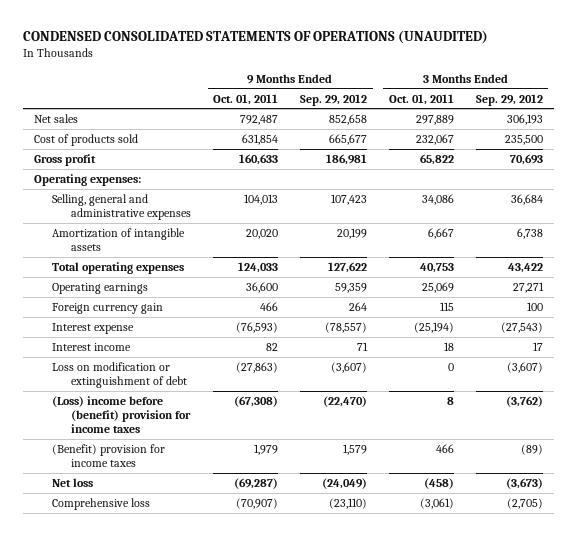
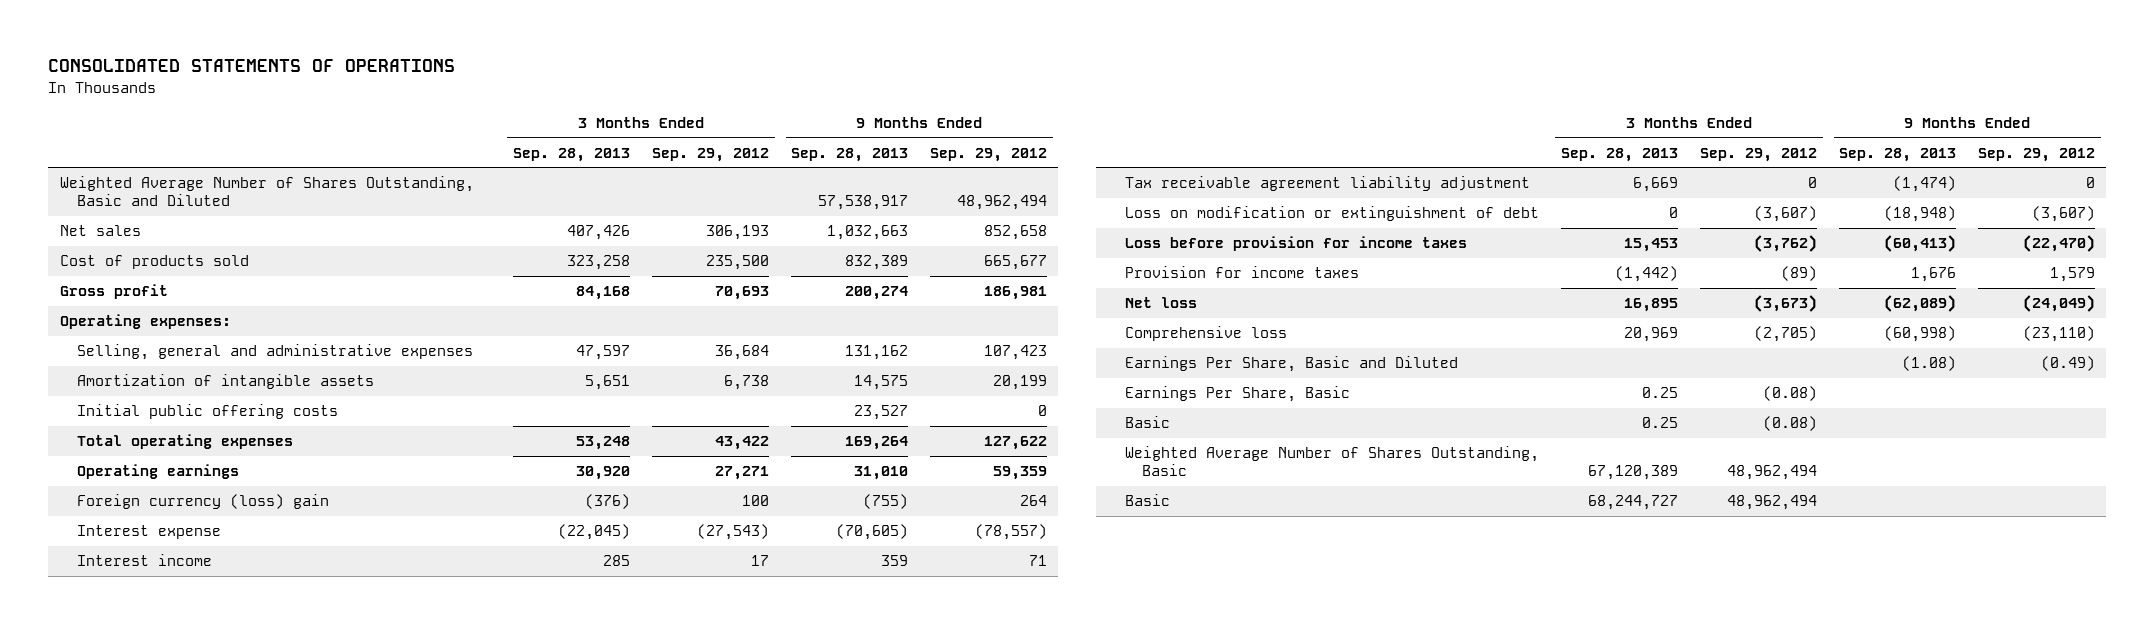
[22,30,488,45] CONDENSED CONSOLIDATED STATEMENTS OF OPERATIONS (UNAUDITED) -> [48,59,456,73] CONSOLIDATED STATEMENTS OF OPERATIONS
[213,93,279,105] Oct. 01, 2011 -> none
[388,93,454,105] Oct. 01, 2011 -> none
none -> [512,147,630,162] Sep. 28, 2013
none -> [791,147,909,162] Sep. 28, 2013
none -> [59,176,474,207] Weighted Average Number of Shares Outstanding, Basic and Diluted
none -> [76,404,338,420] Initial public offering costs
[52,302,164,314] Foreign currency gain -> [76,494,329,510] Foreign currency (loss) gain
none -> [1124,176,1530,192] Tax receivable agreement liability adjustment
[52,395,192,434] (Loss) income before (benefit) provision for income taxes -> [1124,236,1467,252] Loss before provision for income taxes
[52,443,166,468] (Benefit) provision for income taxes -> [1124,266,1359,279] Provision for income taxes
none -> [1124,356,1458,373] Earnings Per Share, Basic and Diluted
none -> [1124,386,1350,403] Earnings Per Share, Basic
none -> [1124,416,1170,429] Basic
none -> [1124,446,1539,477] Weighted Average Number of Shares Outstanding, Basic
none -> [1124,494,1170,507] Basic

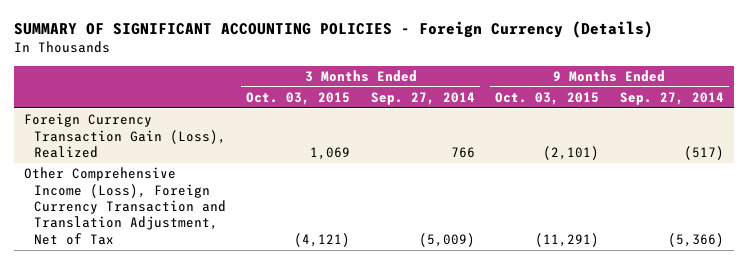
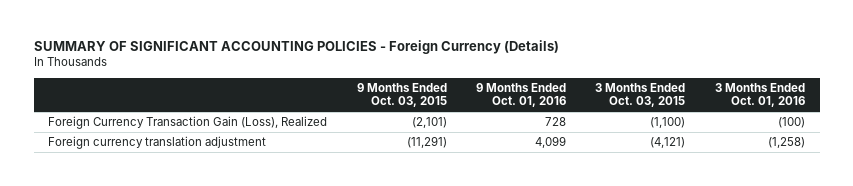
[370,91,475,105] Sep. 27, 2014 -> none
[619,91,724,105] Sep. 27, 2014 -> none
none -> [476,82,567,108] 9 Months Ended Oct. 01, 2016
none -> [714,82,805,108] 3 Months Ended Oct. 01, 2016
[310,146,351,160] 1,069 -> [650,116,686,128] (1,100)
[23,167,227,245] Other Comprehensive Income (Loss), Foreign Currency Transaction and Translation Adjustment, Net of Tax -> [48,135,267,149] Foreign currency translation adjustment

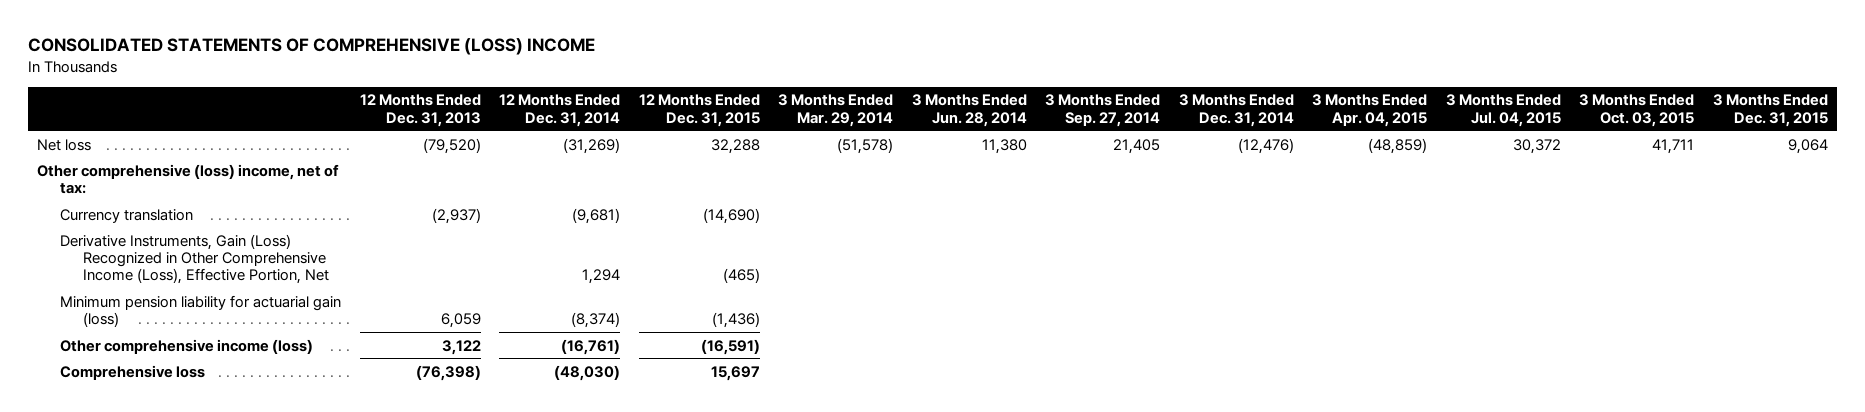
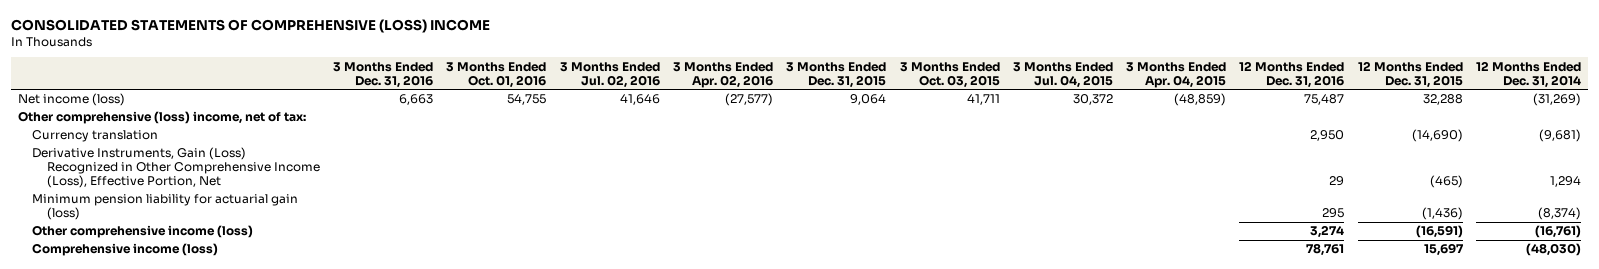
[359,94,481,127] 12 Months Ended Dec. 31, 2013 -> none
[778,94,894,127] 3 Months Ended Mar. 29, 2014 -> none
[911,94,1027,127] 3 Months Ended Jun. 28, 2014 -> none
[1045,94,1161,127] 3 Months Ended Sep. 27, 2014 -> none
[1178,94,1294,127] 3 Months Ended Dec. 31, 2014 -> none
none -> [333,61,434,88] 3 Months Ended Dec. 31, 2016
none -> [446,61,547,88] 3 Months Ended Oct. 01, 2016
none -> [559,61,660,88] 3 Months Ended Jul. 02, 2016
none -> [673,61,774,88] 3 Months Ended Apr. 02, 2016
none -> [1239,60,1345,88] 12 Months Ended Dec. 31, 2016
[37,138,92,151] Net loss -> [17,93,125,107] Net income (loss)
[60,364,206,380] Comprehensive loss -> [32,243,219,257] Comprehensive income (loss)

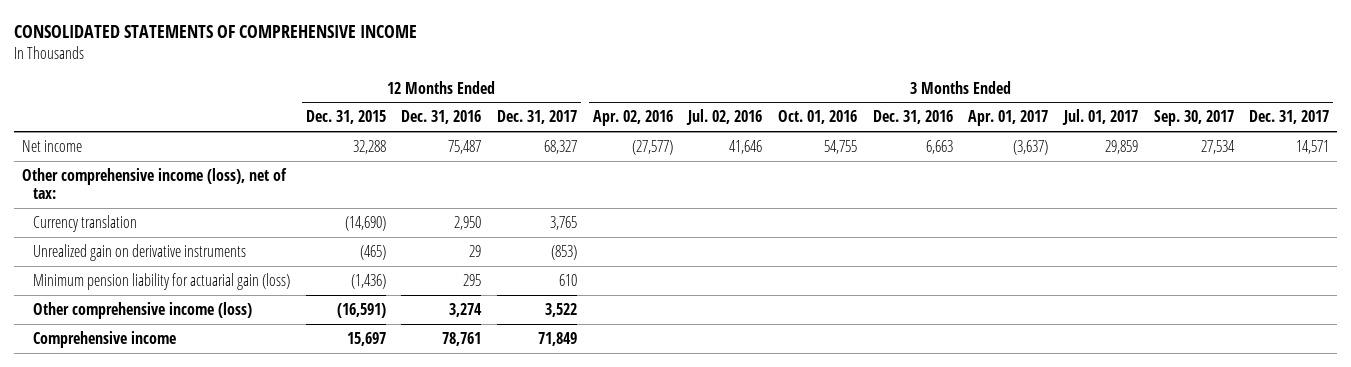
[11,18,491,33] CONSOLIDATED STATEMENTS OF COMPREHENSIVE (LOSS) INCOME -> [14,25,418,39] CONSOLIDATED STATEMENTS OF COMPREHENSIVE INCOME
[786,61,887,88] 3 Months Ended Dec. 31, 2015 -> none
[899,61,1000,88] 3 Months Ended Oct. 03, 2015 -> none
[1012,61,1113,88] 3 Months Ended Jul. 04, 2015 -> none
[1126,61,1227,88] 3 Months Ended Apr. 04, 2015 -> none
[1476,60,1582,88] 12 Months Ended Dec. 31, 2014 -> none
none -> [497,110,578,125] Dec. 31, 2017
none -> [968,110,1049,127] Apr. 01, 2017
none -> [1061,109,1138,126] Jul. 01, 2017
none -> [1153,110,1234,127] Sep. 30, 2017
none -> [1249,110,1330,125] Dec. 31, 2017
[17,93,125,107] Net income (loss) -> [22,139,83,152] Net income
[17,111,306,125] Other comprehensive (loss) income, net of tax: -> [22,167,288,200] Other comprehensive income (loss), net of tax:
[32,147,320,188] Derivative Instruments, Gain (Loss) Recognized in Other Comprehensive Income (Loss), Effective Portion, Net -> [33,243,247,261] Unrealized gain on derivative instruments
[32,243,219,257] Comprehensive income (loss) -> [33,330,177,348] Comprehensive income

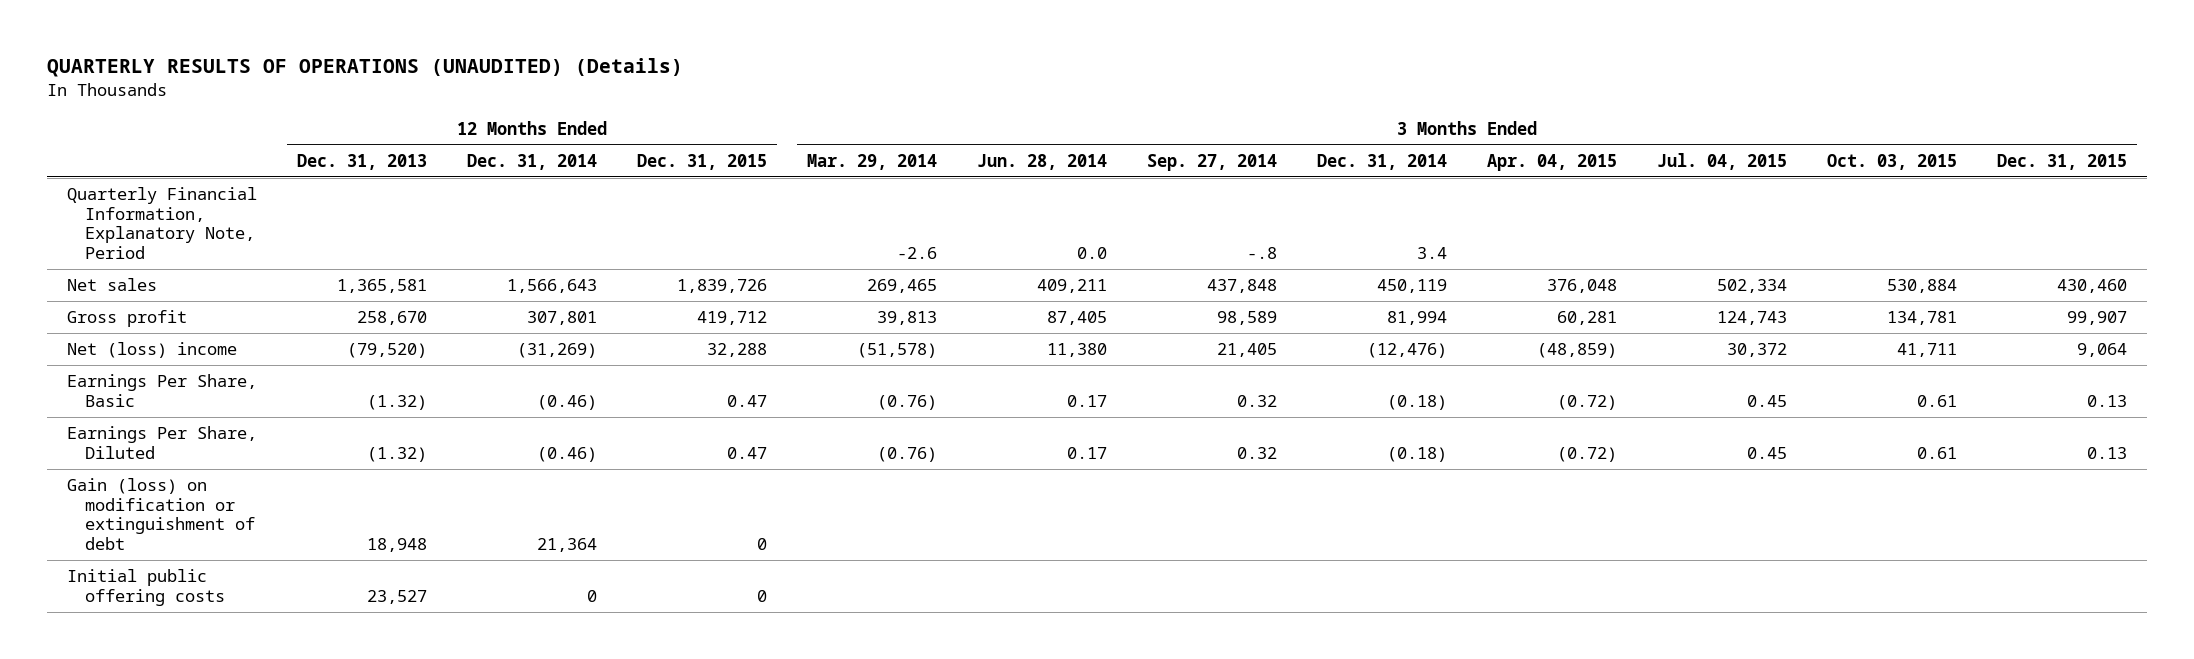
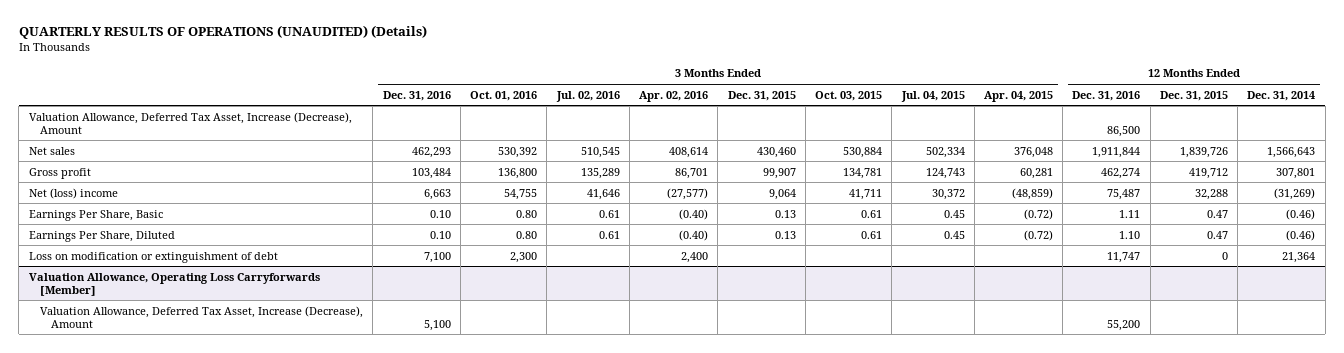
[296,153,427,170] Dec. 31, 2013 -> none
[806,153,937,170] Mar. 29, 2014 -> none
[976,153,1107,170] Jun. 28, 2014 -> none
[1146,153,1277,171] Sep. 27, 2014 -> none
[1316,153,1447,170] Dec. 31, 2014 -> none
none -> [382,90,451,101] Dec. 31, 2016
none -> [470,90,538,101] Oct. 01, 2016
none -> [555,90,620,102] Jul. 02, 2016
none -> [639,90,709,102] Apr. 02, 2016
none -> [1072,90,1141,101] Dec. 31, 2016
[66,187,257,259] Quarterly Financial Information, Explanatory Note, Period -> none
none -> [28,111,352,134] Valuation Allowance, Deferred Tax Asset, Increase (Decrease), Amount
[66,569,225,606] Initial public offering costs -> none
[66,478,255,550] Gain (loss) on modification or extinguishment of debt -> [28,251,278,263] Loss on modification or extinguishment of debt
none -> [28,272,320,296] Valuation Allowance, Operating Loss Carryforwards [Member]
none -> [40,305,364,328] Valuation Allowance, Deferred Tax Asset, Increase (Decrease), Amount

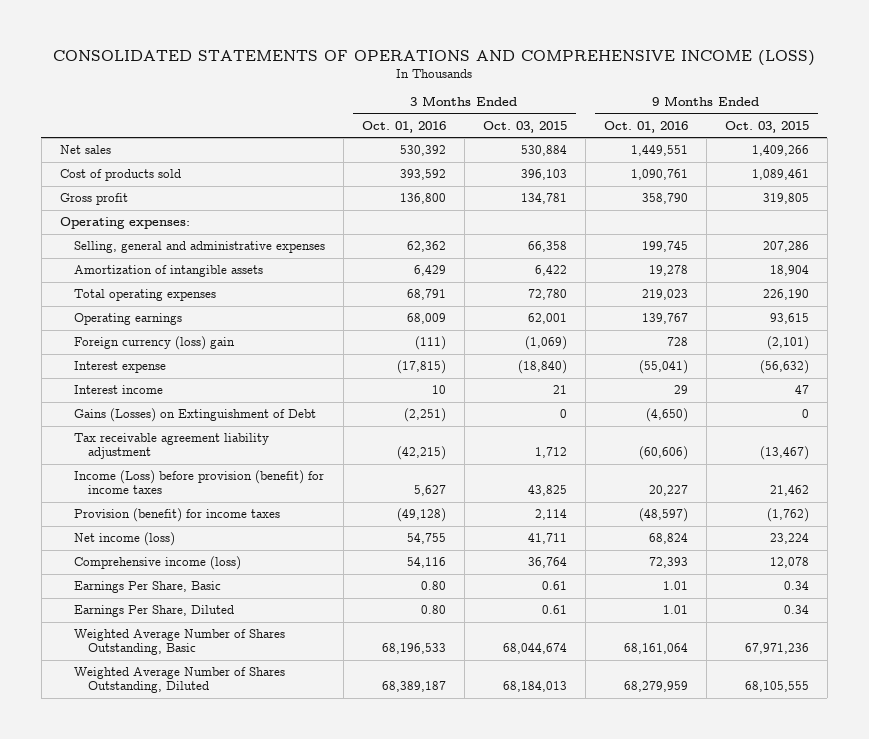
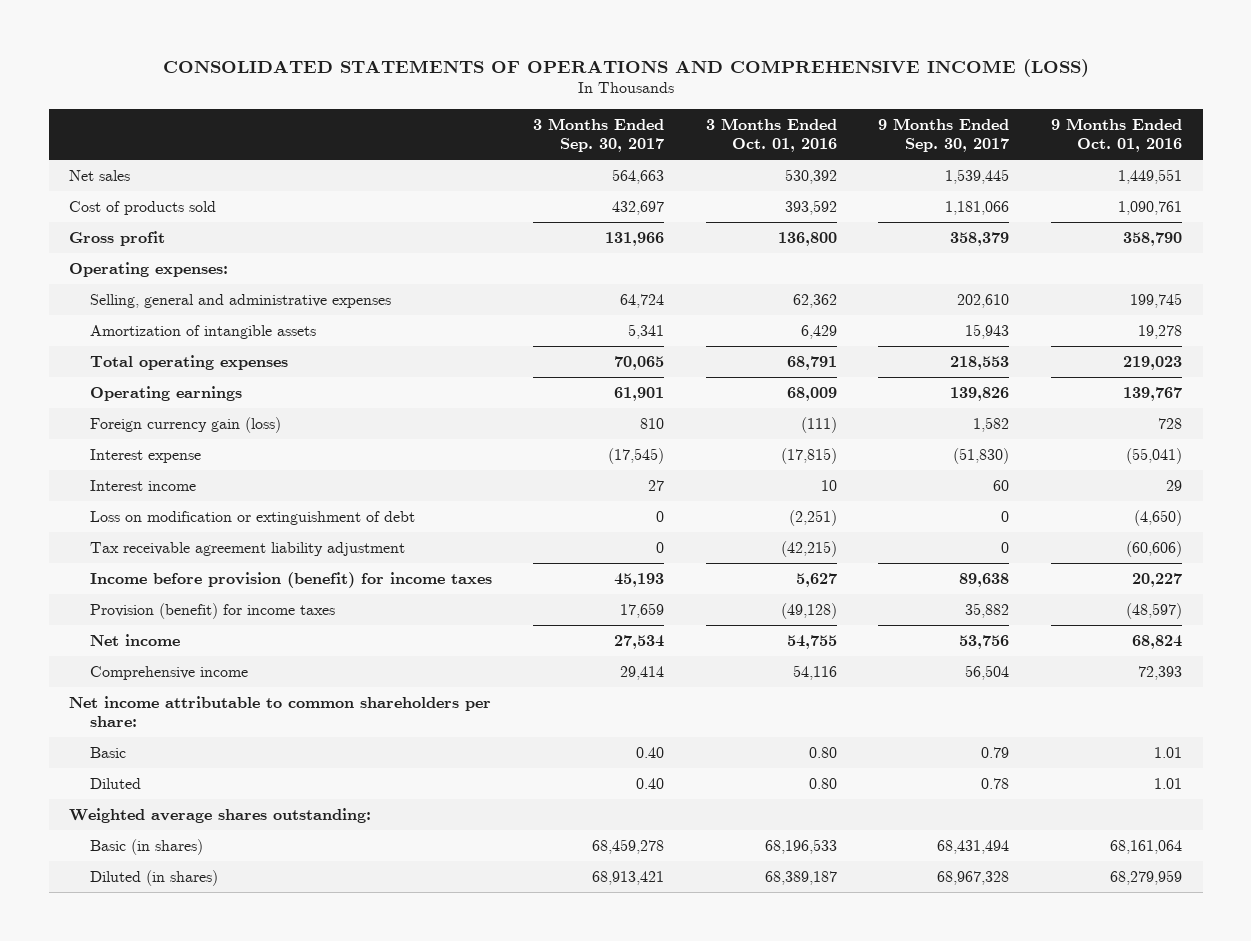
[482,120,567,133] Oct. 03, 2015 -> none
[724,120,809,133] Oct. 03, 2015 -> none
none -> [533,117,665,153] 3 Months Ended Sep. 30, 2017
none -> [878,117,1010,153] 9 Months Ended Sep. 30, 2017
[74,336,236,351] Foreign currency (loss) gain -> [90,416,282,433] Foreign currency gain (loss)
[74,408,317,423] Gains (Losses) on Extinguishment of Debt -> [90,510,416,525] Loss on modification or extinguishment of debt
[74,470,325,495] Income (Loss) before provision (benefit) for income taxes -> [90,571,493,588] Income before provision (benefit) for income taxes
[74,532,176,547] Net income (loss) -> [90,633,181,646] Net income
[74,556,242,571] Comprehensive income (loss) -> [90,665,249,680] Comprehensive income
none -> [69,695,492,728] Net income attributable to common shareholders per share:
[74,581,222,594] Earnings Per Share, Basic -> [90,746,127,758] Basic
[74,605,235,618] Earnings Per Share, Diluted -> [90,777,142,789] Diluted
none -> [69,807,372,823] Weighted average shares outstanding:
[74,629,286,656] Weighted Average Number of Shares Outstanding, Basic -> [90,838,204,855] Basic (in shares)
[74,667,286,694] Weighted Average Number of Shares Outstanding, Diluted -> [90,869,219,886] Diluted (in shares)

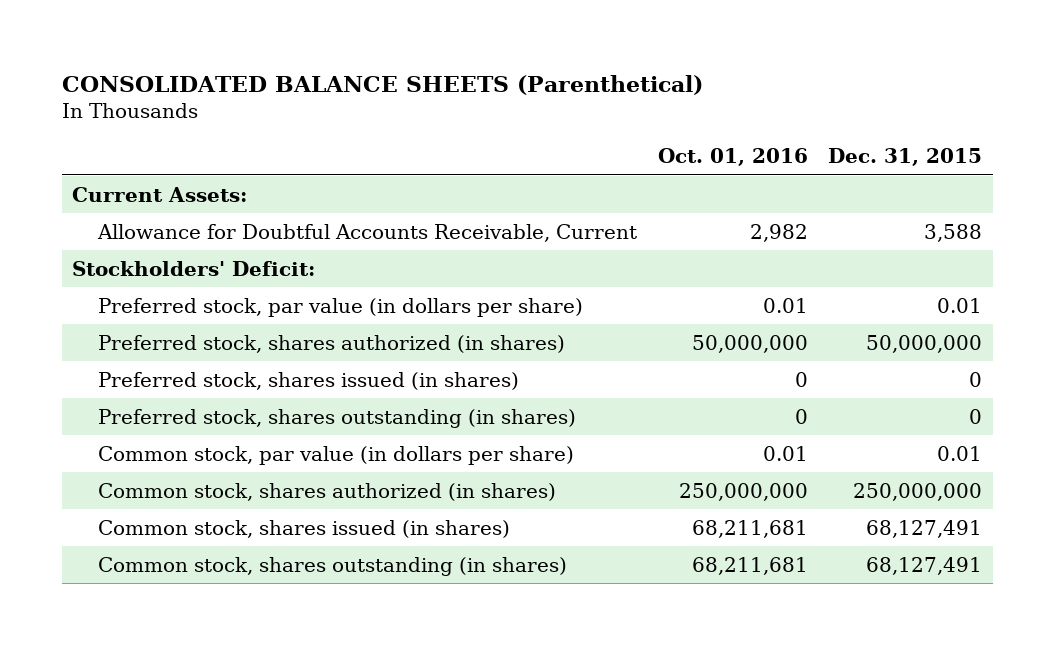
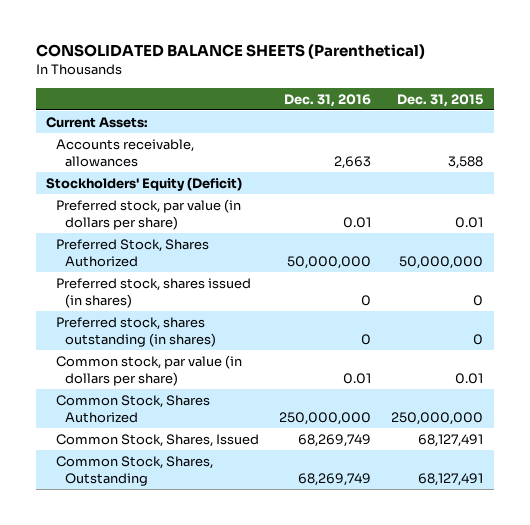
[657,148,808,167] Oct. 01, 2016 -> none
none -> [284,93,372,107] Dec. 31, 2016
[97,223,638,242] Allowance for Doubtful Accounts Receivable, Current -> [55,138,194,167] Accounts receivable, allowances
[72,260,316,276] Stockholders' Deficit: -> [46,176,243,191] Stockholders' Equity (Deficit)
[98,334,566,353] Preferred stock, shares authorized (in shares) -> [55,238,209,267] Preferred Stock, Shares Authorized
[98,482,557,501] Common stock, shares authorized (in shares) -> [55,394,210,423] Common Stock, Shares Authorized
[98,519,511,538] Common stock, shares issued (in shares) -> [55,433,259,447] Common Stock, Shares, Issued
[98,556,568,576] Common stock, shares outstanding (in shares) -> [55,455,213,486] Common Stock, Shares, Outstanding

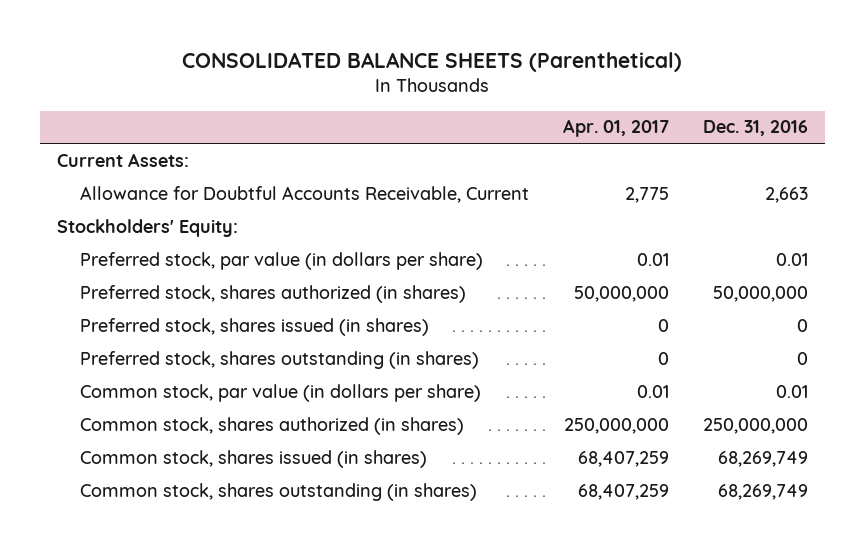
[397,93,484,107] Dec. 31, 2015 -> none
none -> [562,119,669,138] Apr. 01, 2017
[55,138,194,167] Accounts receivable, allowances -> [79,185,529,203] Allowance for Doubtful Accounts Receivable, Current
[46,176,243,191] Stockholders' Equity (Deficit) -> [56,218,238,237] Stockholders' Equity:
[55,238,209,267] Preferred Stock, Shares Authorized -> [79,284,466,303] Preferred stock, shares authorized (in shares)
[55,394,210,423] Common Stock, Shares Authorized -> [79,416,464,435] Common stock, shares authorized (in shares)
[55,433,259,447] Common Stock, Shares, Issued -> [79,449,427,468] Common stock, shares issued (in shares)
[55,455,213,486] Common Stock, Shares, Outstanding -> [79,482,477,501] Common stock, shares outstanding (in shares)

